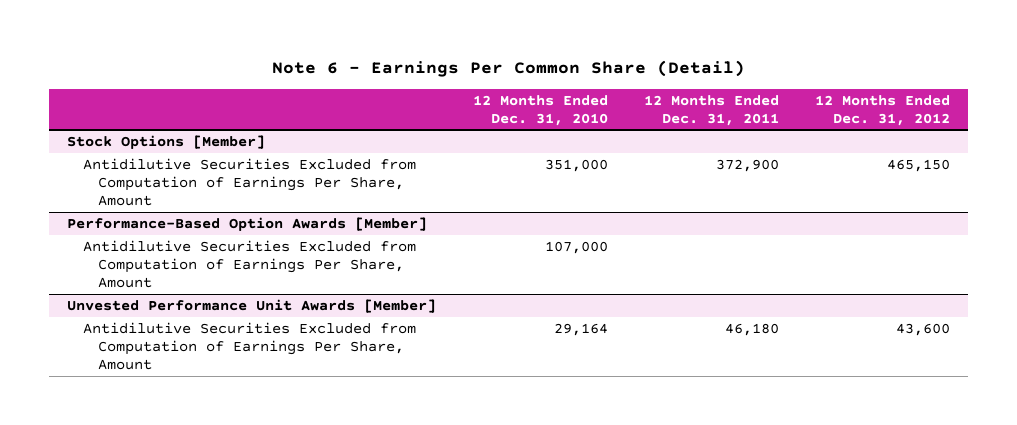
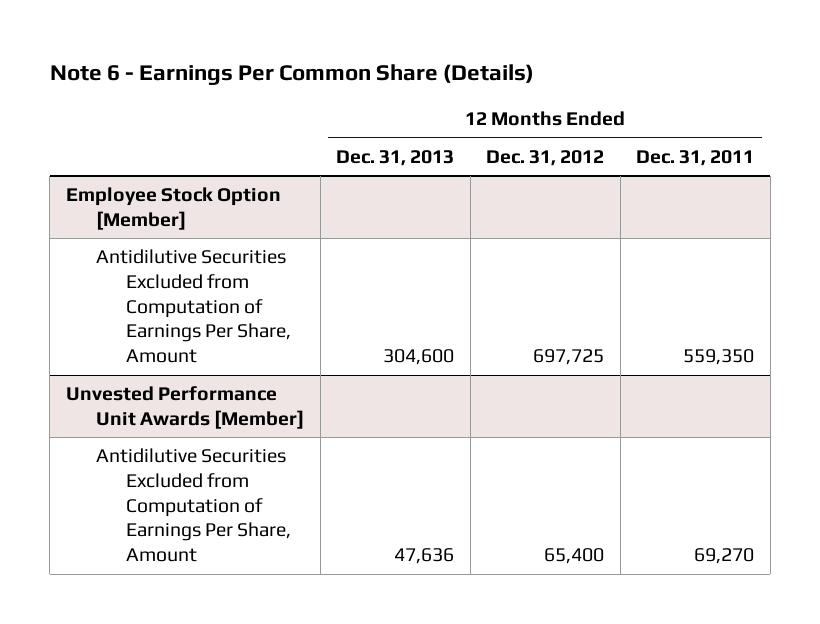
[271,60,745,78] Note 6 - Earnings Per Common Share (Detail) -> [49,63,534,85] Note 6 - Earnings Per Common Share (Details)
[472,94,608,126] 12 Months Ended Dec. 31, 2010 -> none
none -> [336,149,455,166] Dec. 31, 2013
[67,216,428,231] Performance-Based Option Awards [Member] -> none
[82,239,416,288] Antidilutive Securities Excluded from Computation of Earnings Per Share, Amount -> none
[67,134,266,149] Stock Options [Member] -> [65,187,281,230] Employee Stock Option [Member]
[715,158,779,172] 372,900 -> [683,349,755,366] 559,350
[887,158,951,172] 465,150 -> [533,349,605,366] 697,725
[724,322,779,336] 46,180 -> [694,548,755,565] 69,270
[896,322,951,336] 43,600 -> [544,548,605,565] 65,400

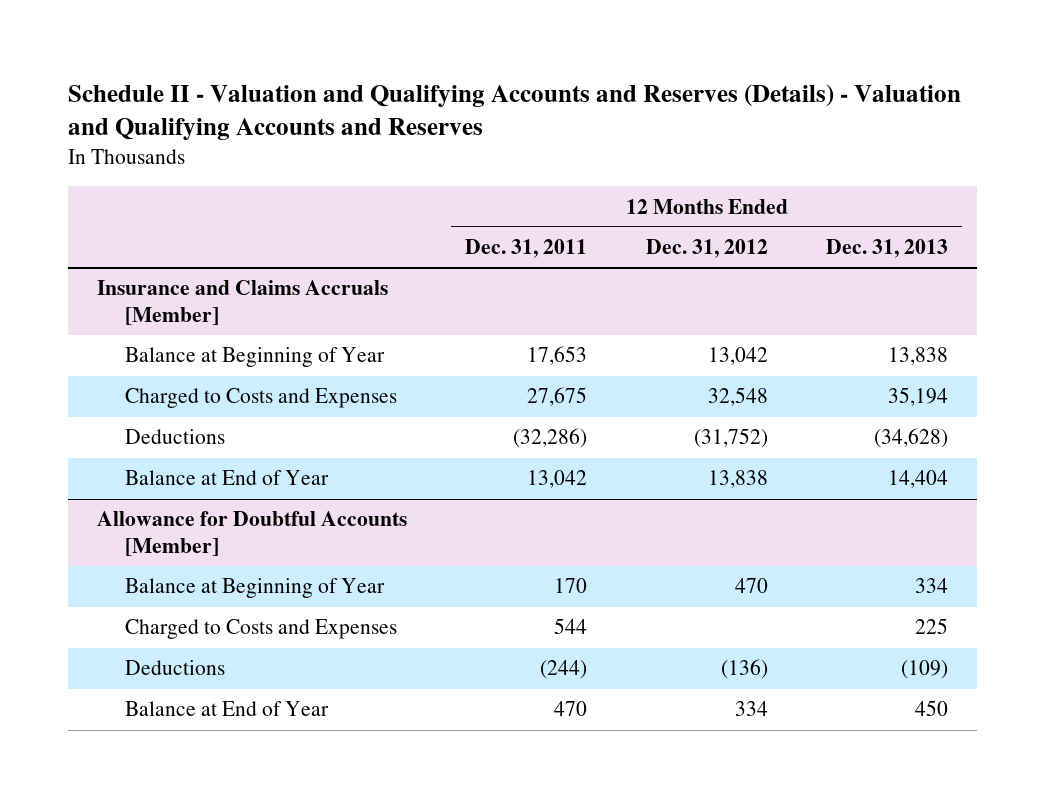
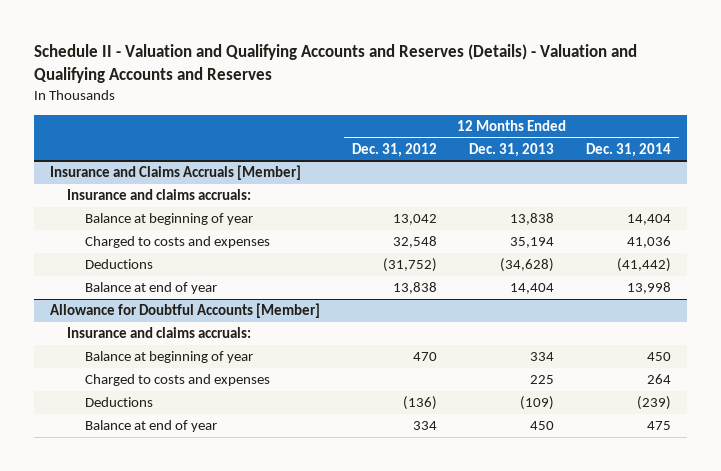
[465,239,588,259] Dec. 31, 2011 -> none
none -> [586,142,672,157] Dec. 31, 2014
none -> [67,189,252,201] Insurance and claims accruals:
[124,347,385,368] Balance at Beginning of Year -> [84,213,253,226] Balance at beginning of year
[124,388,397,409] Charged to Costs and Expenses -> [84,236,270,249] Charged to costs and expenses
[124,470,329,486] Balance at End of Year -> [84,282,217,295] Balance at end of year
none -> [67,327,252,339] Insurance and claims accruals:
[124,578,385,599] Balance at Beginning of Year -> [84,351,253,364] Balance at beginning of year
[124,619,397,640] Charged to Costs and Expenses -> [84,374,270,387] Charged to costs and expenses
[124,701,329,717] Balance at End of Year -> [84,420,217,433] Balance at end of year

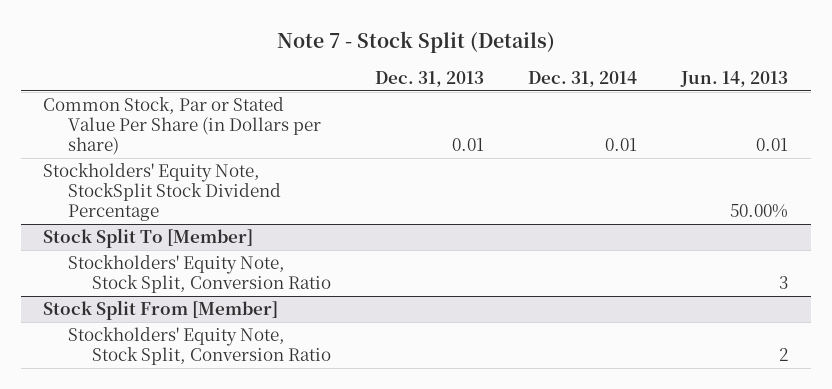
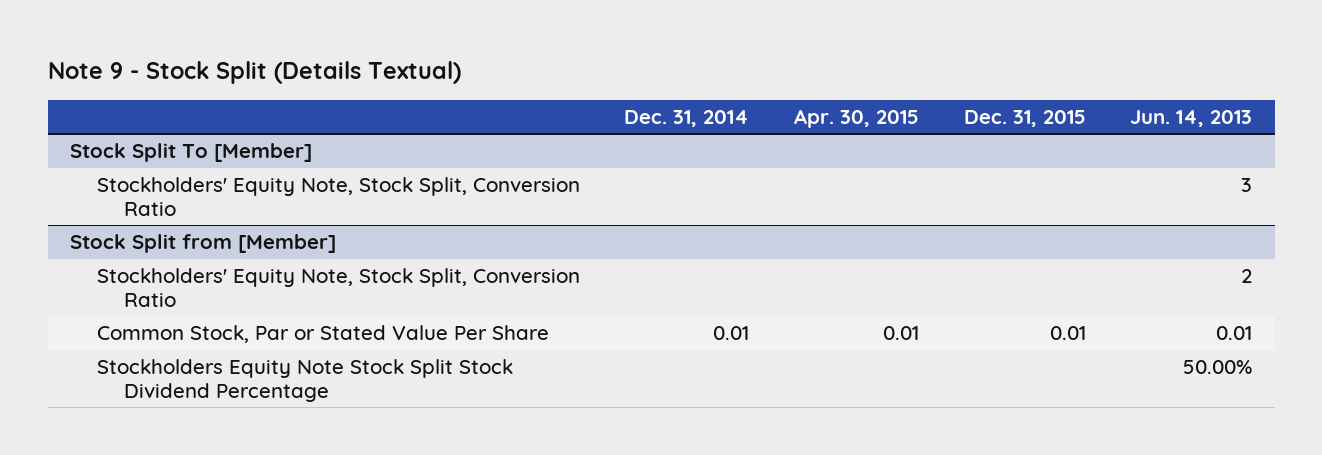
[276,30,555,53] Note 7 - Stock Split (Details) -> [47,61,461,85] Note 9 - Stock Split (Details Textual)
[375,70,485,87] Dec. 31, 2013 -> none
none -> [794,108,920,128] Apr. 30, 2015
none -> [963,109,1086,127] Dec. 31, 2015
[43,97,321,156] Common Stock, Par or Stated Value Per Share (in Dollars per share) -> none
[43,163,281,222] Stockholders' Equity Note, StockSplit Stock Dividend Percentage -> none
[43,300,279,321] Stock Split From [Member] -> [69,234,336,254] Stock Split from [Member]
none -> [96,325,549,344] Common Stock, Par or Stated Value Per Share
none -> [96,359,513,402] Stockholders Equity Note Stock Split Stock Dividend Percentage

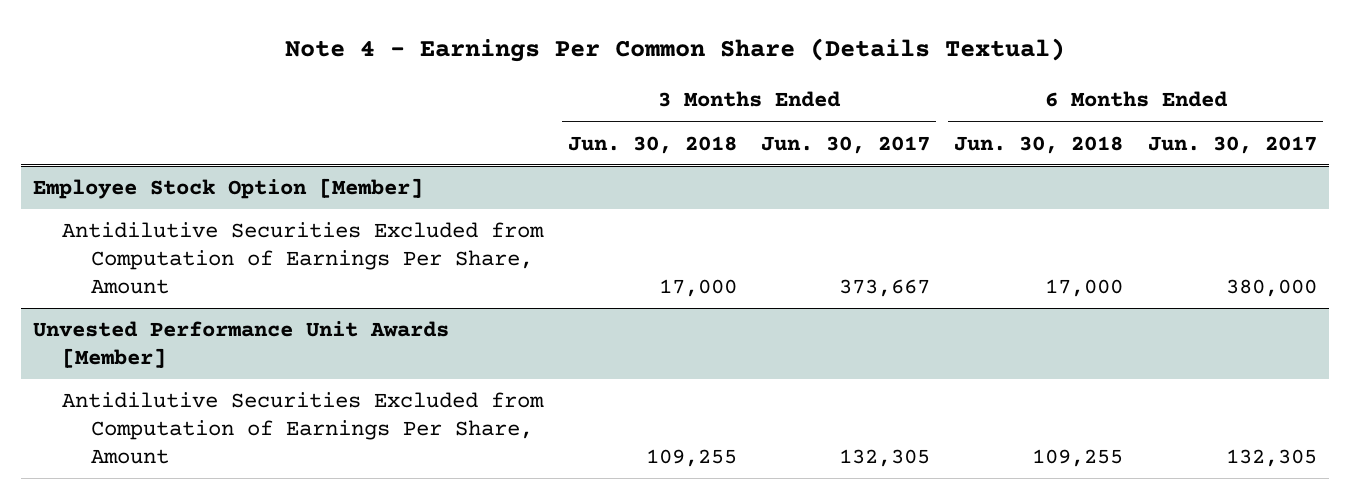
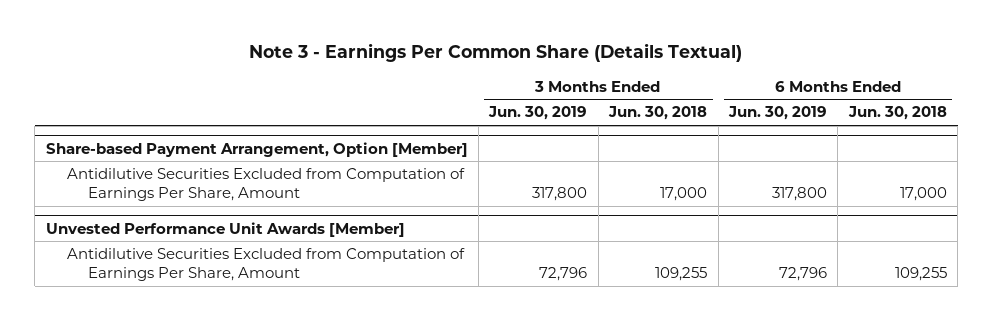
[285,37,1066,62] Note 4 - Earnings Per Common Share (Details Textual) -> [249,43,743,63] Note 3 - Earnings Per Common Share (Details Textual)
[761,135,931,154] Jun. 30, 2017 -> none
[1147,135,1317,154] Jun. 30, 2017 -> none
none -> [488,106,588,121] Jun. 30, 2019
none -> [728,106,828,121] Jun. 30, 2019
[33,178,424,200] Employee Stock Option [Member] -> [45,141,468,157] Share-based Payment Arrangement, Option [Member]

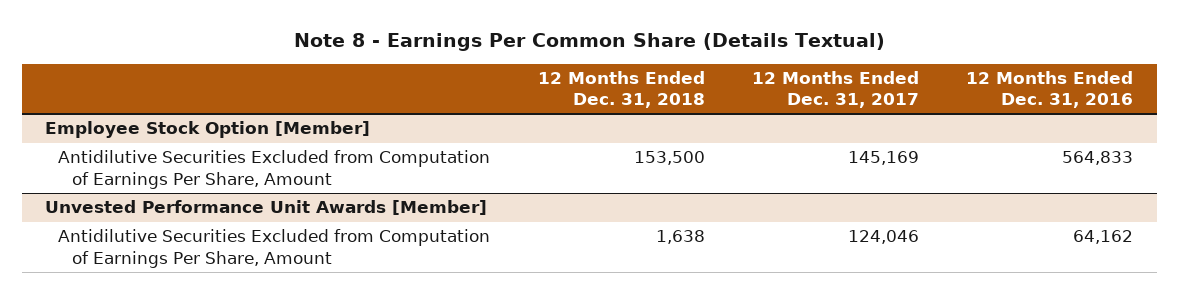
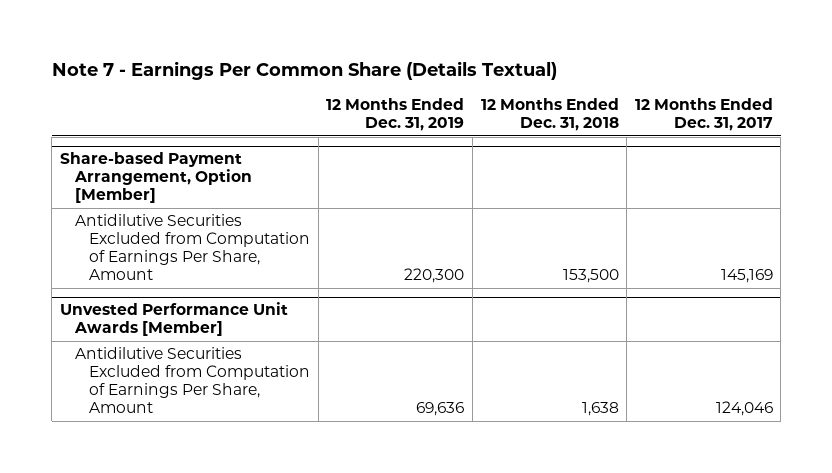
[294,33,886,52] Note 8 - Earnings Per Common Share (Details Textual) -> [51,61,557,81] Note 7 - Earnings Per Common Share (Details Textual)
[966,70,1134,109] 12 Months Ended Dec. 31, 2016 -> none
none -> [326,98,465,132] 12 Months Ended Dec. 31, 2019
[45,121,371,139] Employee Stock Option [Member] -> [59,152,252,204] Share-based Payment Arrangement, Option [Member]

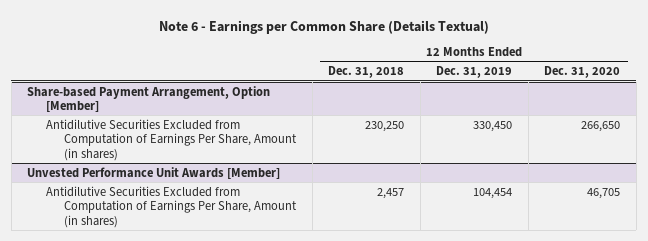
[51,61,557,81] Note 7 - Earnings Per Common Share (Details Textual) -> [158,19,489,34] Note 6 - Earnings per Common Share (Details Textual)
[634,98,773,132] 12 Months Ended Dec. 31, 2017 -> none
none -> [544,66,621,79] Dec. 31, 2020
[74,214,311,281] Antidilutive Securities Excluded from Computation of Earnings Per Share, Amount -> [45,118,298,161] Antidilutive Securities Excluded from Computation of Earnings Per Share, Amount (in shares)
[404,268,465,284] 220,300 -> [473,120,513,132] 330,450
[562,269,619,284] 153,500 -> [365,120,405,132] 230,250
[74,347,311,414] Antidilutive Securities Excluded from Computation of Earnings Per Share, Amount -> [45,185,298,228] Antidilutive Securities Excluded from Computation of Earnings Per Share, Amount (in shares)
[416,402,465,417] 69,636 -> [473,187,513,199] 104,454
[581,402,619,417] 1,638 -> [377,187,405,199] 2,457

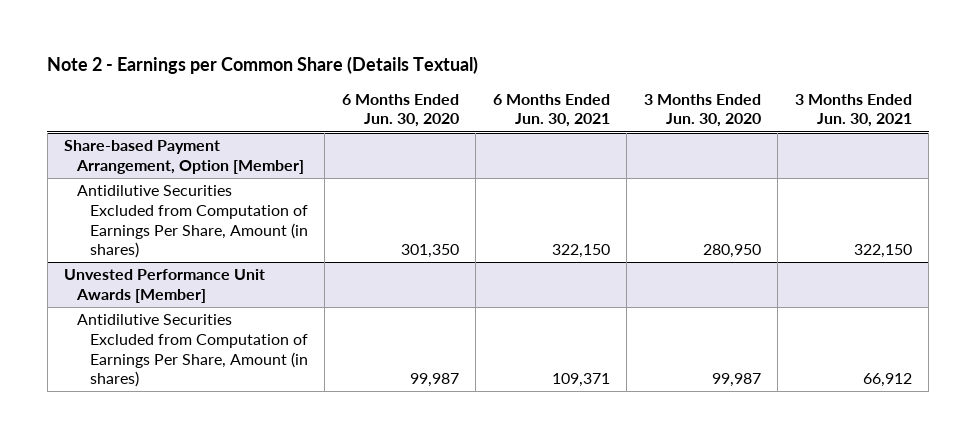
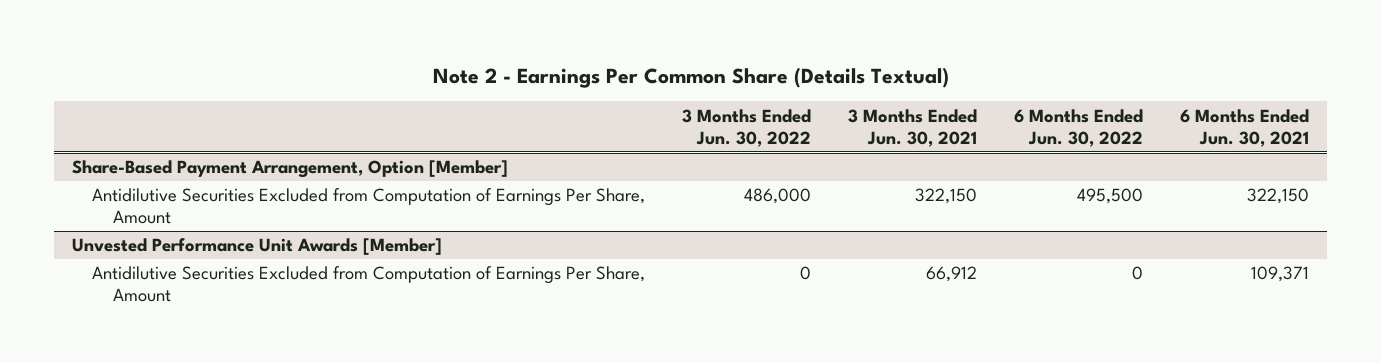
[47,56,479,75] Note 2 - Earnings per Common Share (Details Textual) -> [432,66,949,88] Note 2 - Earnings Per Common Share (Details Textual)
[341,93,459,128] 6 Months Ended Jun. 30, 2020 -> none
[643,93,761,128] 3 Months Ended Jun. 30, 2020 -> none
none -> [682,108,812,147] 3 Months Ended Jun. 30, 2022
none -> [1013,108,1143,147] 6 Months Ended Jun. 30, 2022
[64,140,305,174] Share-based Payment Arrangement, Option [Member] -> [72,160,509,179] Share-Based Payment Arrangement, Option [Member]
[77,185,308,259] Antidilutive Securities Excluded from Computation of Earnings Per Share, Amount (in shares) -> [92,188,646,225] Antidilutive Securities Excluded from Computation of Earnings Per Share, Amount
[77,314,308,388] Antidilutive Securities Excluded from Computation of Earnings Per Share, Amount (in shares) -> [92,266,646,303] Antidilutive Securities Excluded from Computation of Earnings Per Share, Amount

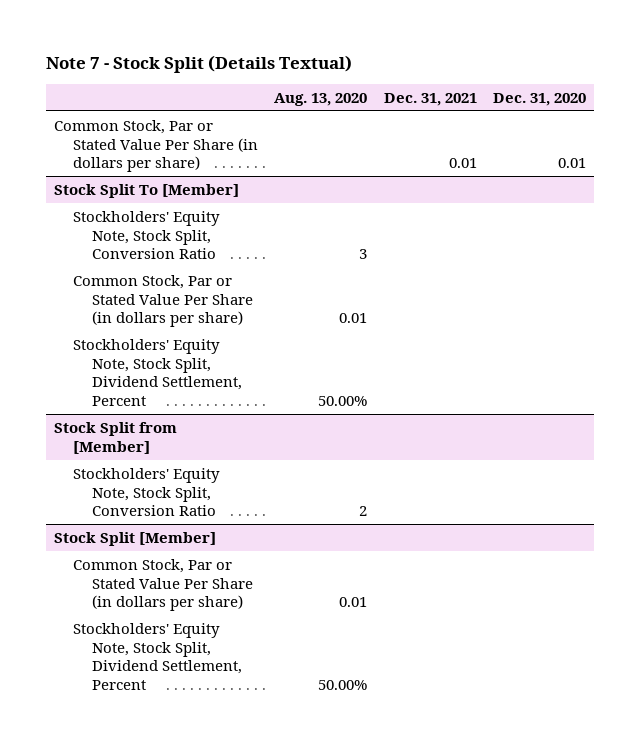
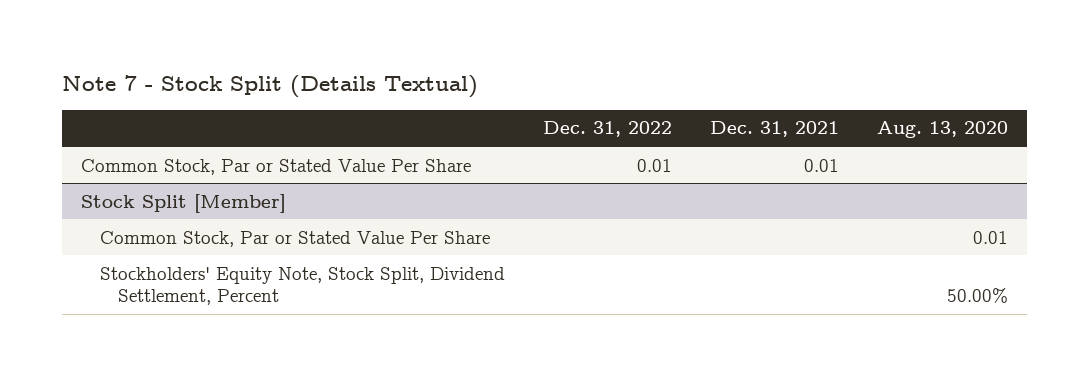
[493,92,587,106] Dec. 31, 2020 -> none
none -> [542,121,672,138] Dec. 31, 2022
[53,183,239,198] Stock Split To [Member] -> none
[73,210,221,260] Stockholders' Equity Note, Stock Split, Conversion Ratio -> none
[73,274,254,328] Common Stock, Par or Stated Value Per Share (in dollars per share) -> none
[73,338,243,406] Stockholders' Equity Note, Stock Split, Dividend Settlement, Percent -> none
[53,421,177,454] Stock Split from [Member] -> none
[73,467,221,517] Stockholders' Equity Note, Stock Split, Conversion Ratio -> none
[53,119,259,173] Common Stock, Par or Stated Value Per Share (in dollars per share) -> [81,158,472,175] Common Stock, Par or Stated Value Per Share
[73,558,254,612] Common Stock, Par or Stated Value Per Share (in dollars per share) -> [99,230,490,247] Common Stock, Par or Stated Value Per Share

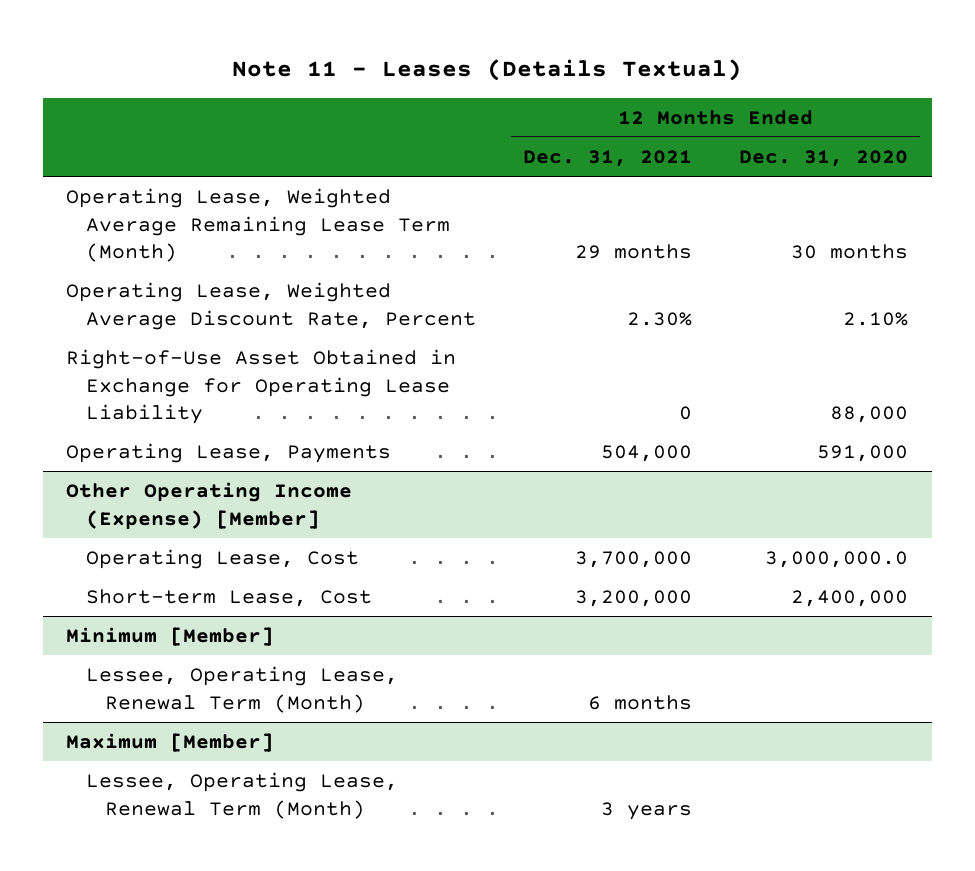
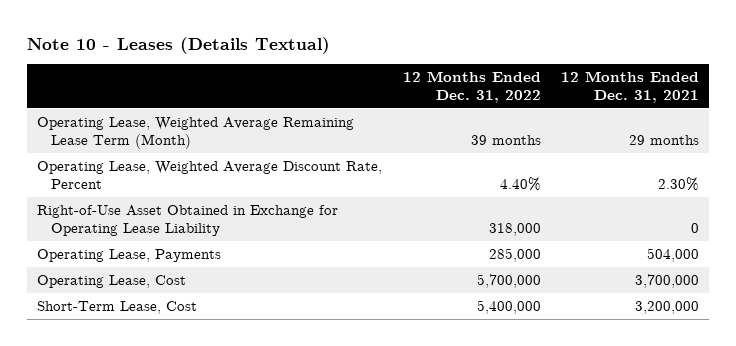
[232,59,743,82] Note 11 - Leases (Details Textual) -> [27,36,331,54] Note 10 - Leases (Details Textual)
[739,149,909,167] Dec. 31, 2020 -> none
none -> [402,70,541,103] 12 Months Ended Dec. 31, 2022
[66,482,353,530] Other Operating Income (Expense) [Member] -> none
[66,627,275,647] Minimum [Member] -> none
[85,666,398,713] Lessee, Operating Lease, Renewal Term (Month) -> none
[66,733,275,753] Maximum [Member] -> none
[85,772,398,819] Lessee, Operating Lease, Renewal Term (Month) -> none
[85,589,372,608] Short-term Lease, Cost -> [37,300,198,314] Short-Term Lease, Cost

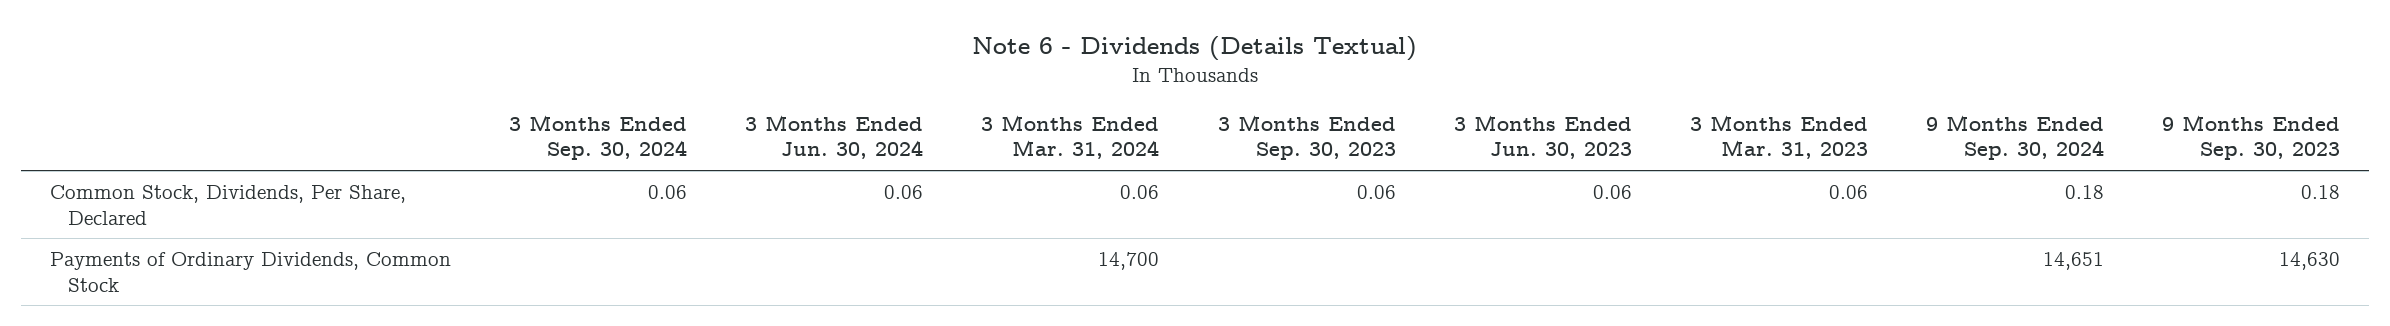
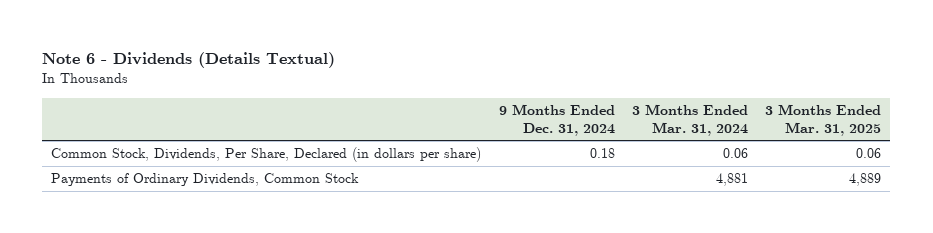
[509,115,688,161] 3 Months Ended Sep. 30, 2024 -> none
[745,115,924,160] 3 Months Ended Jun. 30, 2024 -> none
[1217,115,1396,161] 3 Months Ended Sep. 30, 2023 -> none
[1453,115,1632,160] 3 Months Ended Jun. 30, 2023 -> none
[1689,115,1868,160] 3 Months Ended Mar. 31, 2023 -> none
[1925,115,2104,161] 9 Months Ended Sep. 30, 2024 -> none
[2161,115,2340,161] 9 Months Ended Sep. 30, 2023 -> none
none -> [498,104,615,136] 9 Months Ended Dec. 31, 2024
none -> [765,104,882,136] 3 Months Ended Mar. 31, 2025
[50,185,407,225] Common Stock, Dividends, Per Share, Declared -> [51,147,482,163] Common Stock, Dividends, Per Share, Declared (in dollars per share)
[1098,252,1160,271] 14,700 -> [716,173,749,187] 4,881

